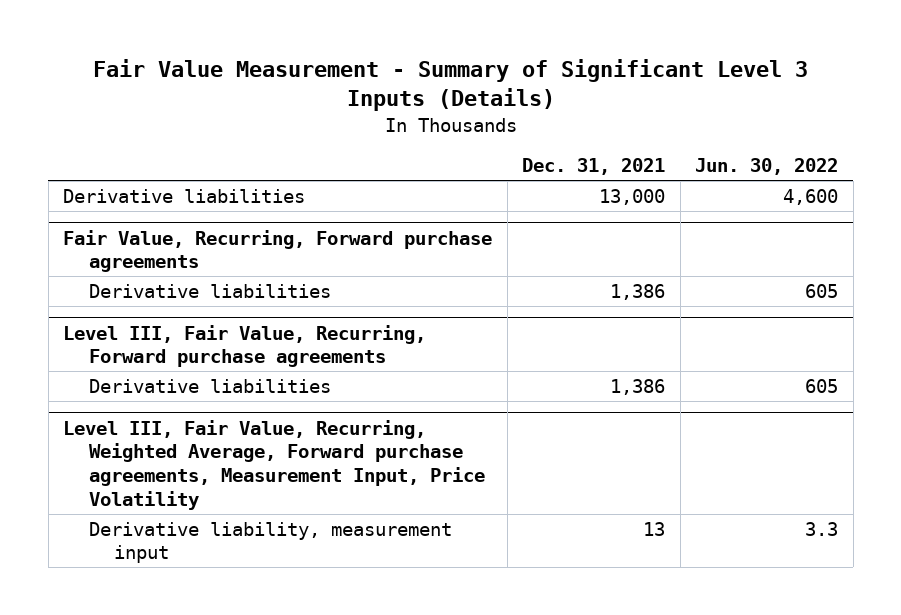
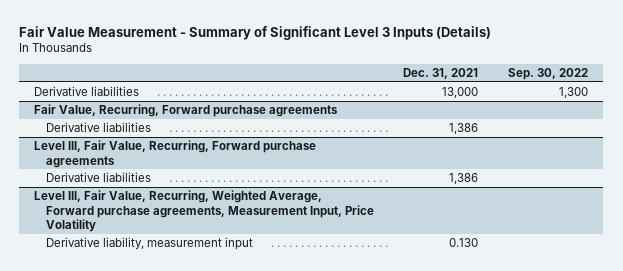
[695,158,839,176] Jun. 30, 2022 -> none
none -> [508,67,589,80] Sep. 30, 2022
[643,521,666,536] 13 -> [449,238,479,248] 0.130

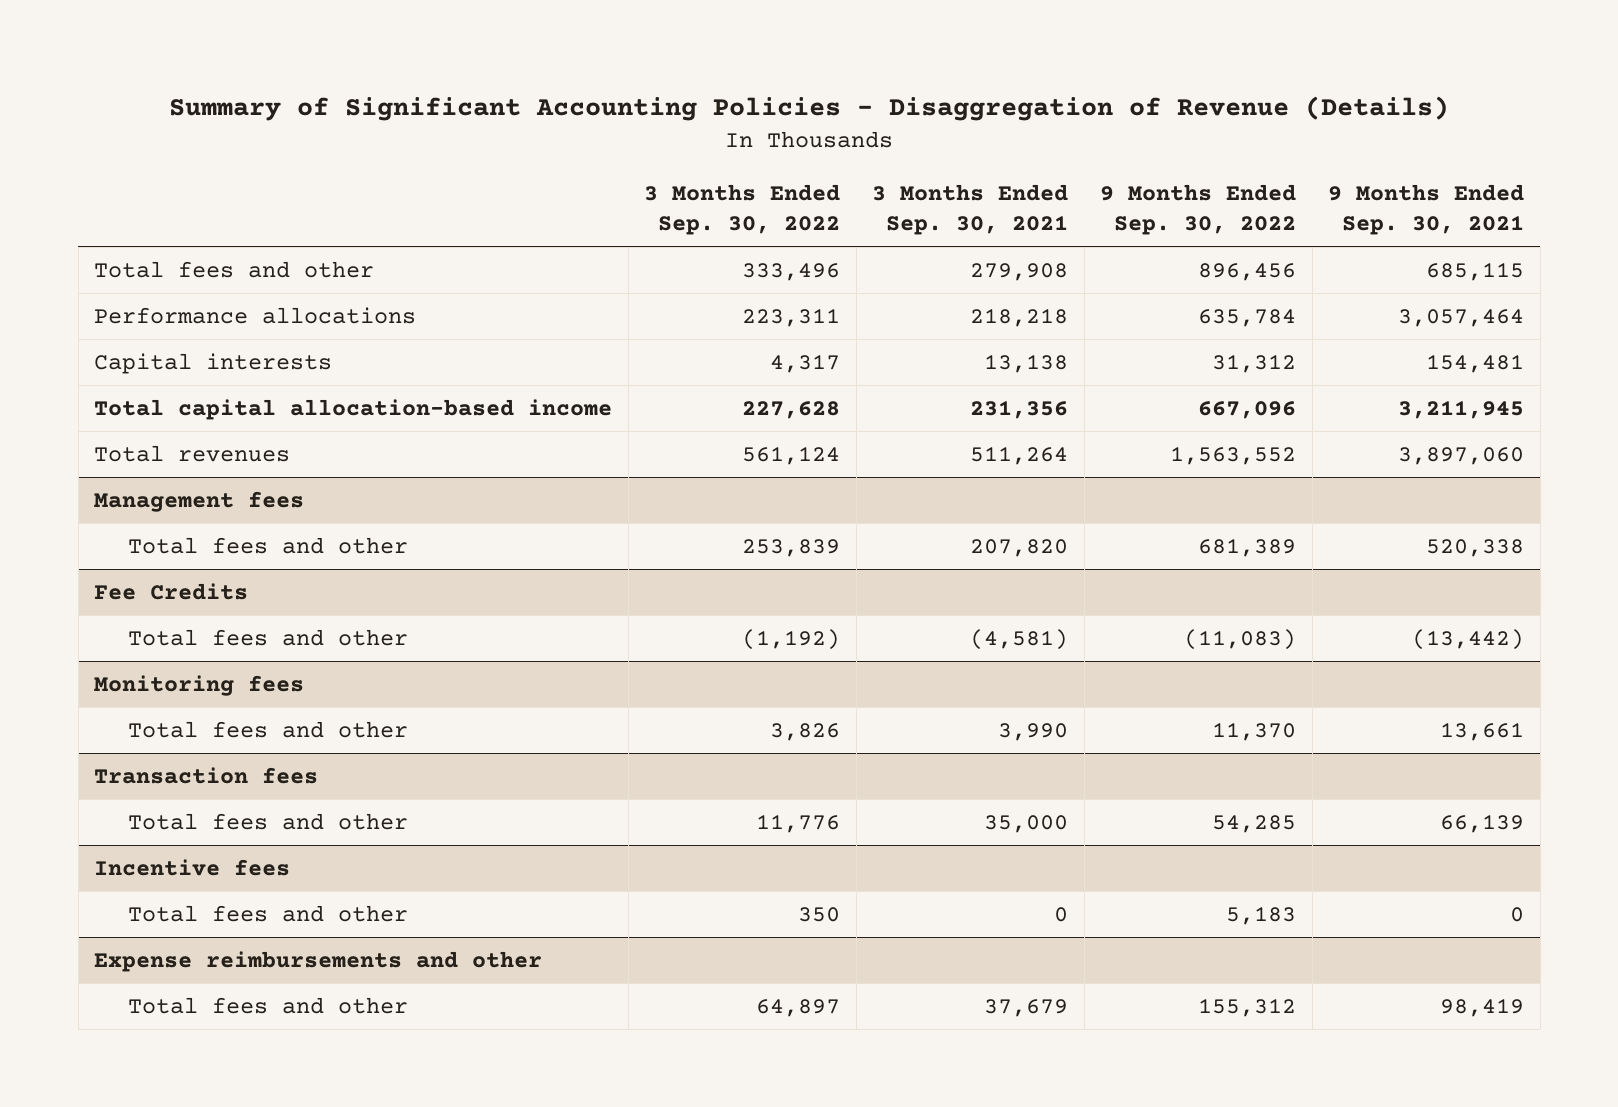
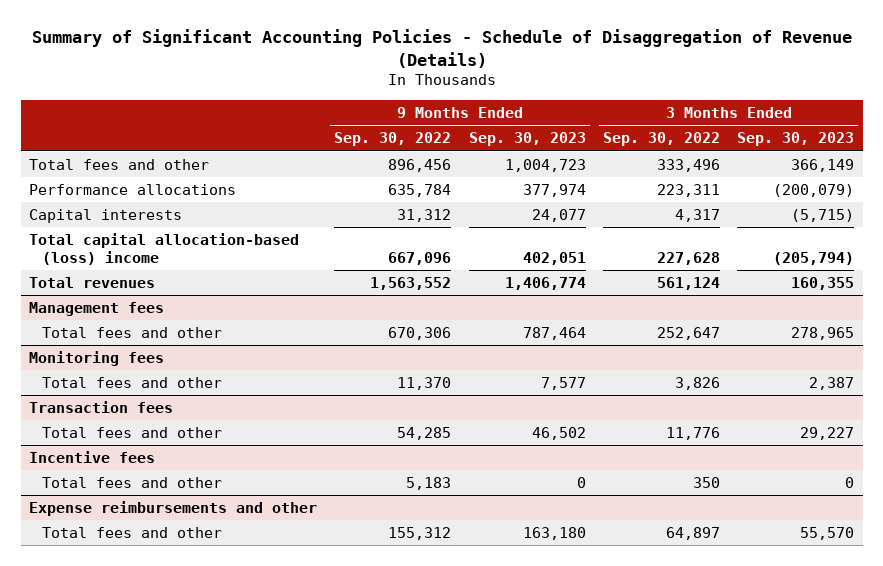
[169,95,1450,121] Summary of Significant Accounting Policies - Disaggregation of Revenue (Details) -> [31,29,852,68] Summary of Significant Accounting Policies - Schedule of Disaggregation of Revenue (Details)
[872,184,1069,236] 3 Months Ended Sep. 30, 2021 -> none
[1328,184,1525,236] 9 Months Ended Sep. 30, 2021 -> none
none -> [468,132,586,147] Sep. 30, 2023
none -> [737,132,855,147] Sep. 30, 2023
[94,398,613,420] Total capital allocation-based income -> [29,233,300,266] Total capital allocation-based (loss) income
[94,582,249,600] Fee Credits -> none
[128,628,409,646] Total fees and other -> none
[742,538,841,557] 253,839 -> [656,327,720,341] 252,647
[1198,537,1297,557] 681,389 -> [388,327,452,341] 670,306

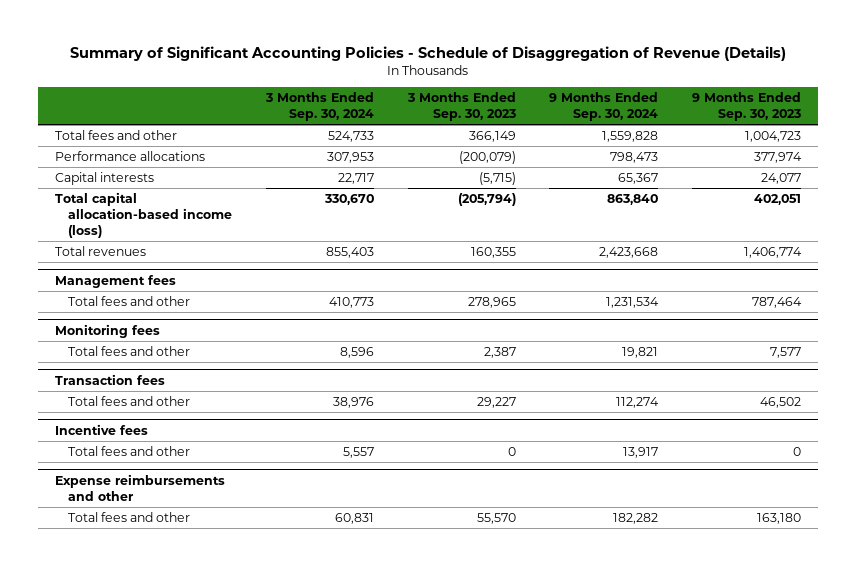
[334,132,452,147] Sep. 30, 2022 -> none
[602,132,720,147] Sep. 30, 2022 -> none
none -> [264,92,374,122] 3 Months Ended Sep. 30, 2024
none -> [549,92,659,122] 9 Months Ended Sep. 30, 2024
[29,233,300,266] Total capital allocation-based (loss) income -> [54,191,233,238] Total capital allocation-based income (loss)

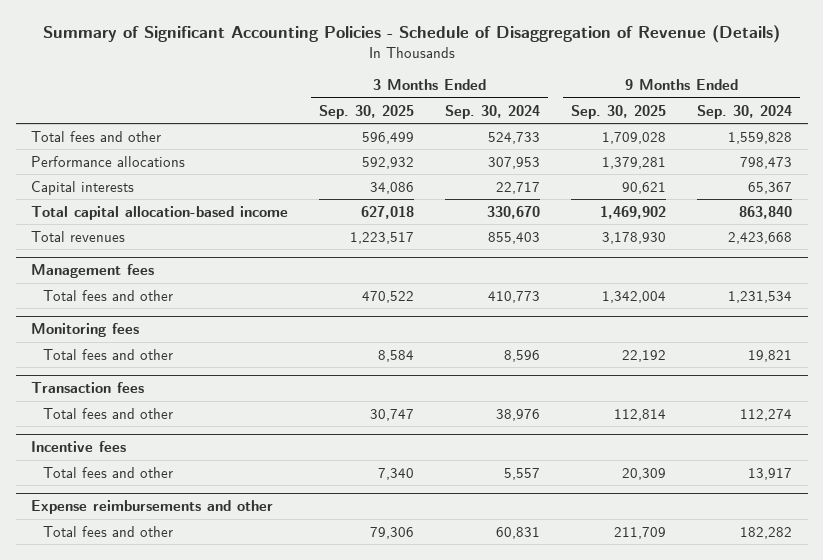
[406,92,516,122] 3 Months Ended Sep. 30, 2023 -> none
[691,92,801,122] 9 Months Ended Sep. 30, 2023 -> none
none -> [319,104,415,119] Sep. 30, 2025
none -> [571,104,667,119] Sep. 30, 2025
[54,191,233,238] Total capital allocation-based income (loss) -> [31,205,289,220] Total capital allocation-based income

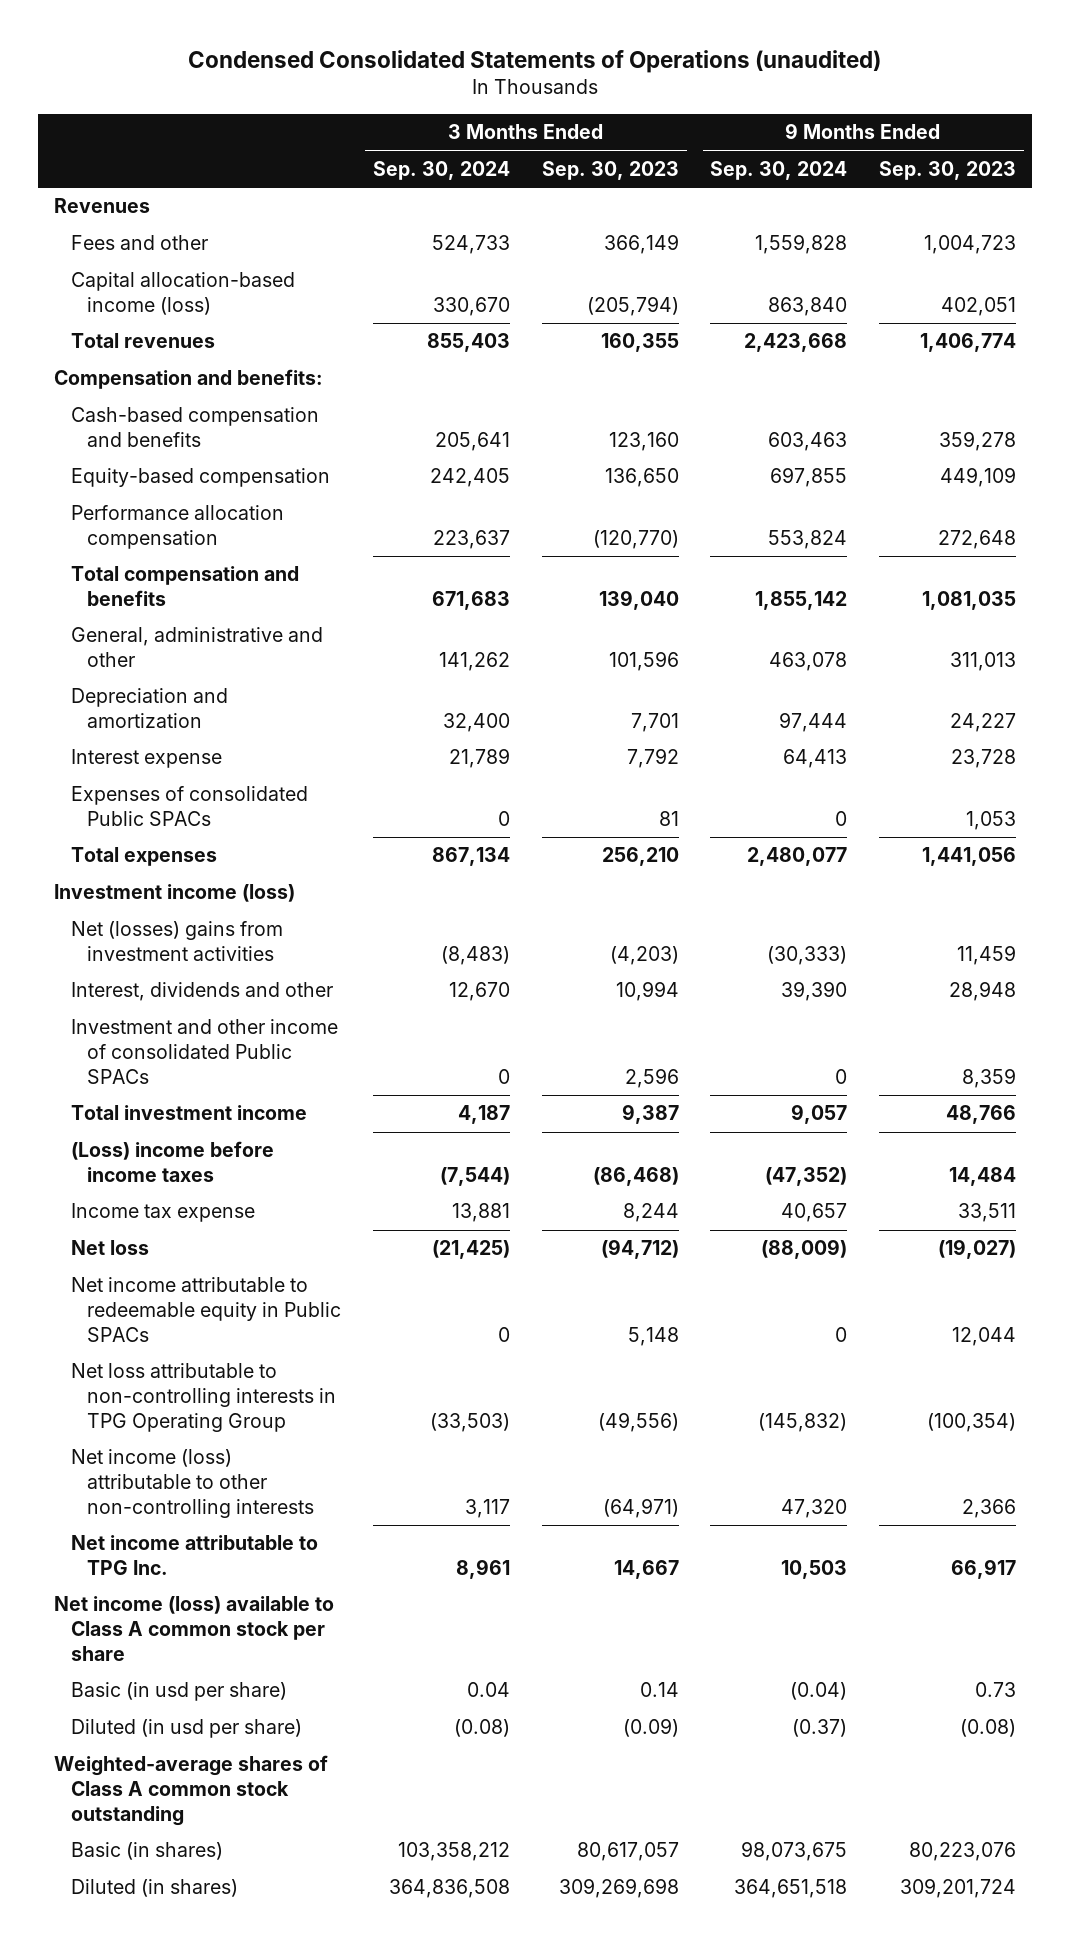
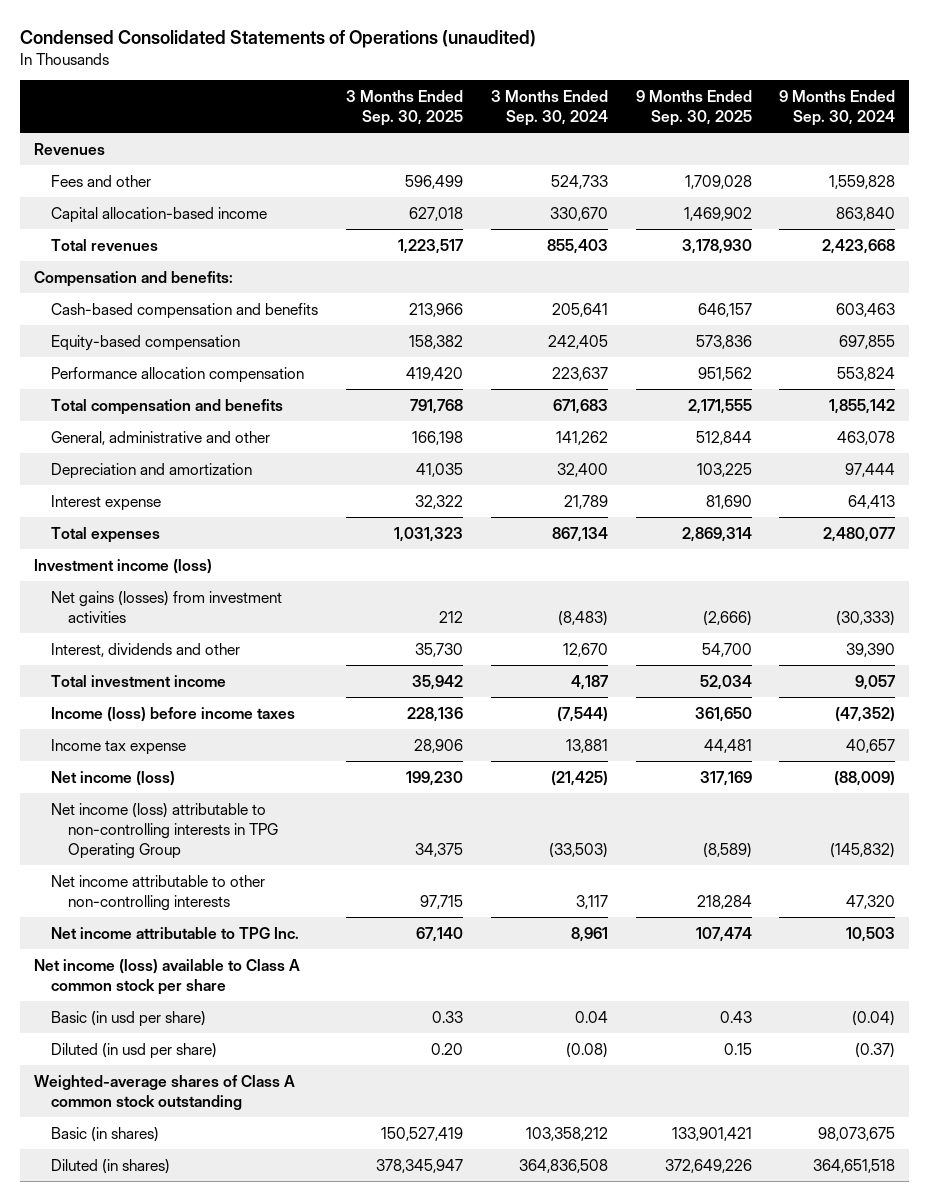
[541,161,679,181] Sep. 30, 2023 -> none
[879,161,1017,181] Sep. 30, 2023 -> none
none -> [345,89,463,126] 3 Months Ended Sep. 30, 2025
none -> [635,89,752,126] 9 Months Ended Sep. 30, 2025
[70,272,295,316] Capital allocation-based income (loss) -> [51,206,268,223] Capital allocation-based income
[70,786,308,827] Expenses of consolidated Public SPACs -> none
[70,921,283,962] Net (losses) gains from investment activities -> [51,590,283,623] Net gains (losses) from investment activities
[70,1019,338,1084] Investment and other income of consolidated Public SPACs -> none
[70,1141,274,1183] (Loss) income before income taxes -> [51,706,296,722] Income (loss) before income taxes
[70,1277,342,1342] Net income attributable to redeemable equity in Public SPACs -> none
[70,1240,149,1256] Net loss -> [51,770,176,786] Net income (loss)
[70,1363,337,1432] Net loss attributable to non-controlling interests in TPG Operating Group -> [51,802,279,859] Net income (loss) attributable to non-controlling interests in TPG Operating Group
[70,1449,315,1518] Net income (loss) attributable to other non-controlling interests -> [51,874,266,911] Net income attributable to other non-controlling interests

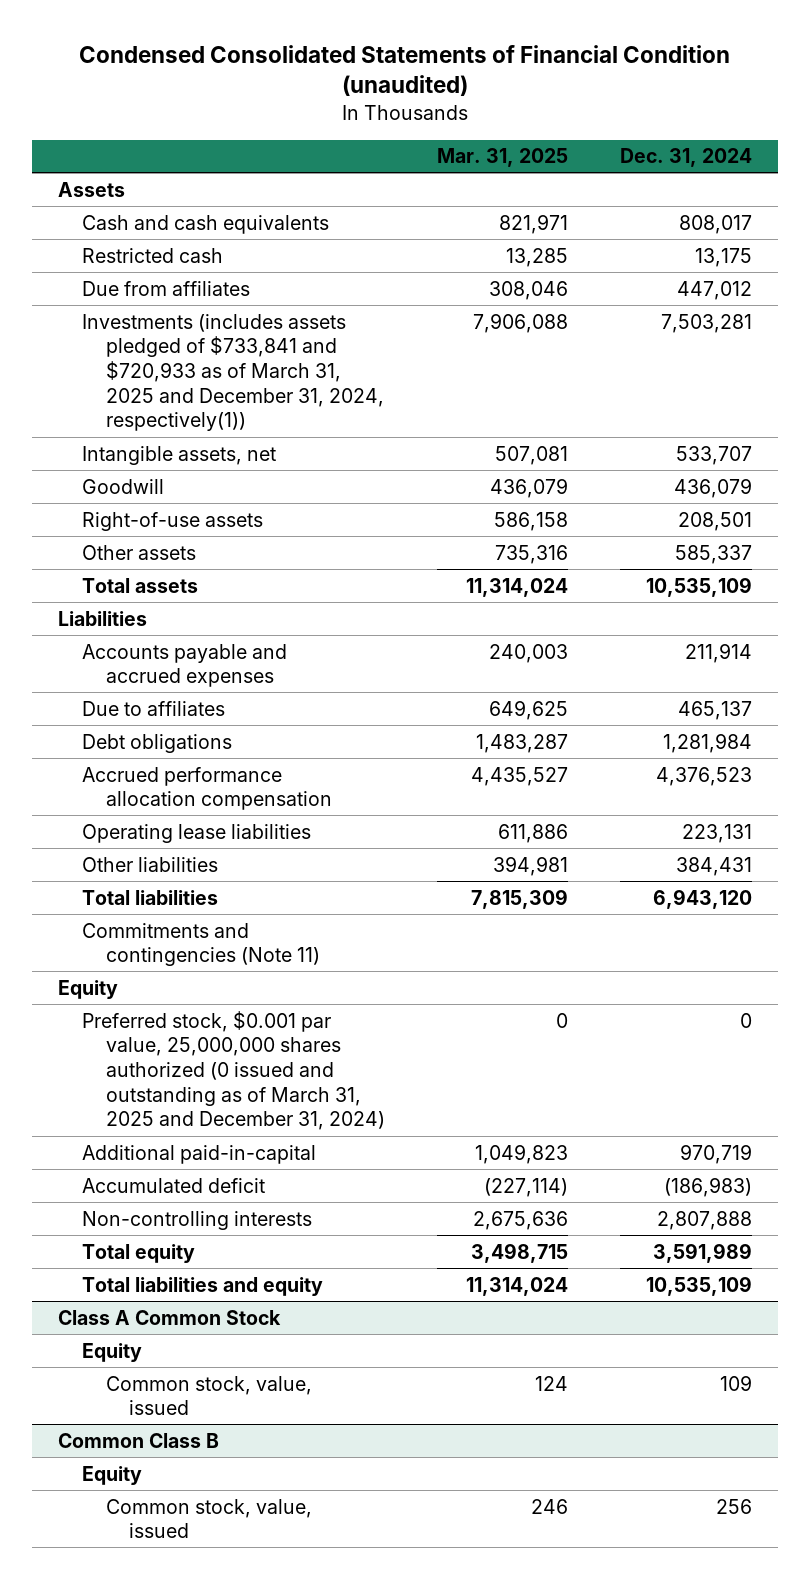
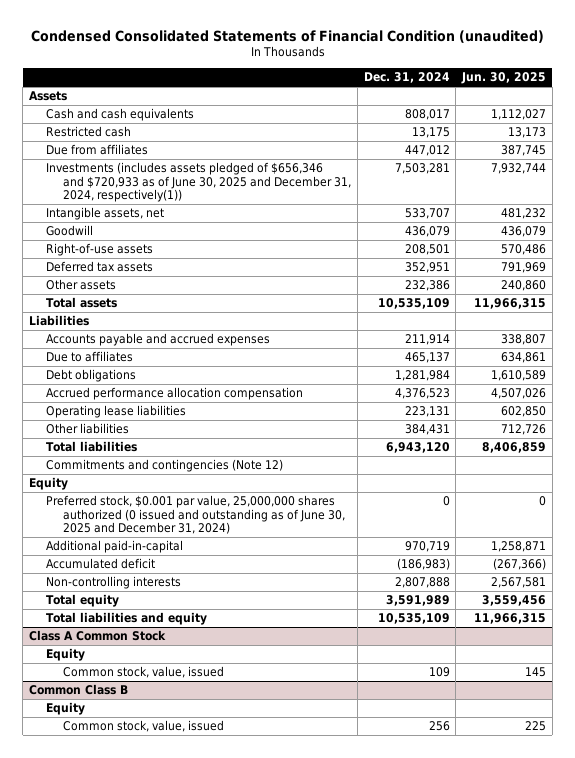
[436,148,568,168] Mar. 31, 2025 -> none
none -> [461,72,547,85] Jun. 30, 2025
[82,313,384,432] Investments (includes assets pledged of $733,841 and $720,933 as of March 31, 2025 and December 31, 2024, respectively(1)) -> [46,162,352,203] Investments (includes assets pledged of $656,346 and $720,933 as of June 30, 2025 and December 31, 2024, respectively(1))
none -> [46,261,154,273] Deferred tax assets
[674,544,752,564] 585,337 -> [404,280,450,292] 232,386
[82,922,320,967] Commitments and contingencies (Note 11) -> [46,459,284,473] Commitments and contingencies (Note 12)
[82,1010,385,1131] Preferred stock, $0.001 par value, 25,000,000 shares authorized (0 issued and outstanding as of March 31, 2025 and December 31, 2024) -> [46,495,346,535] Preferred stock, $0.001 par value, 25,000,000 shares authorized (0 issued and outstanding as of June 30, 2025 and December 31, 2024)

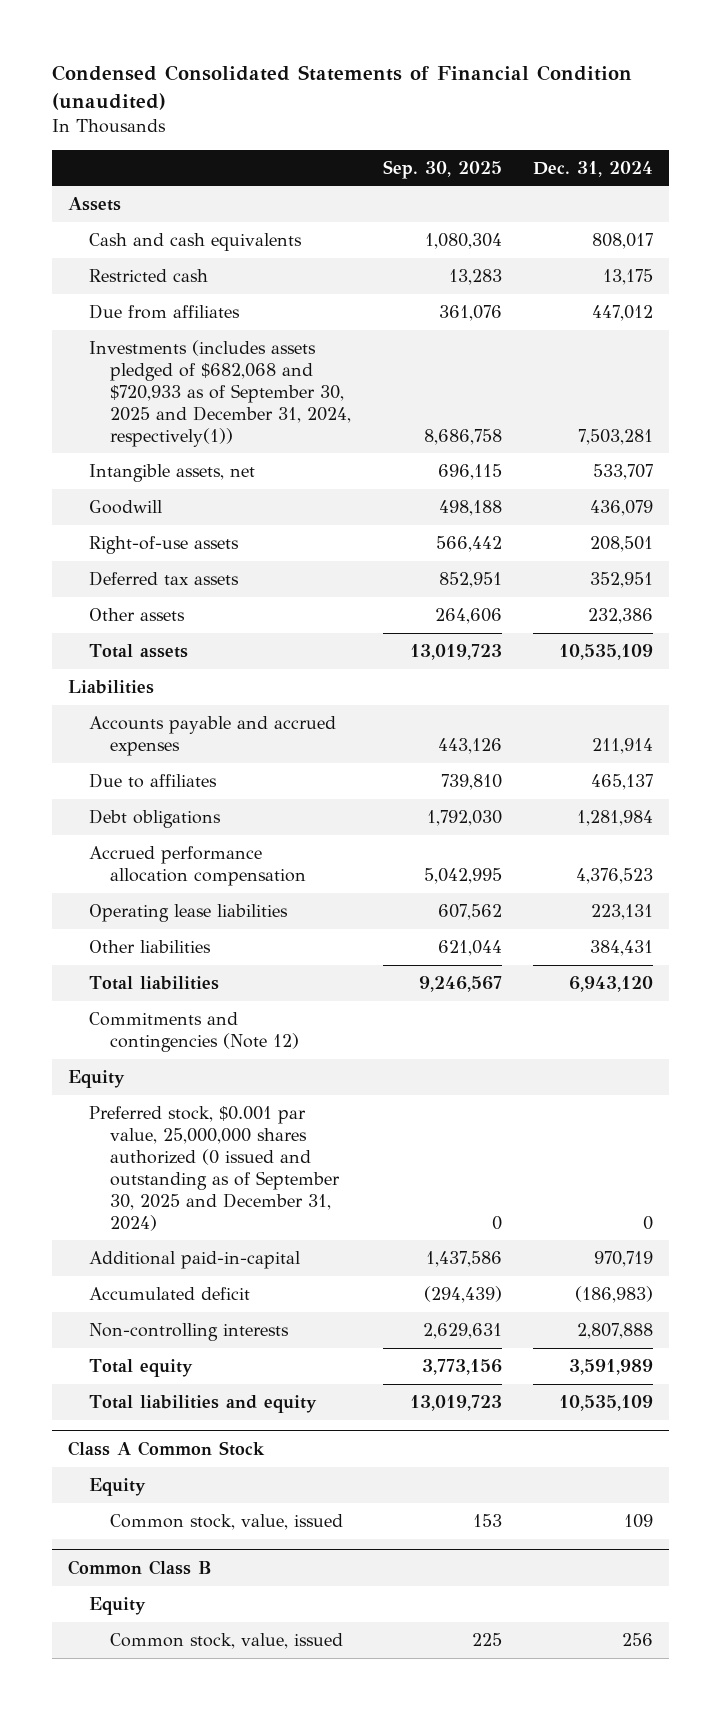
[461,72,547,85] Jun. 30, 2025 -> none
none -> [382,159,502,179] Sep. 30, 2025
[46,162,352,203] Investments (includes assets pledged of $656,346 and $720,933 as of June 30, 2025 and December 31, 2024, respectively(1)) -> [89,340,352,447] Investments (includes assets pledged of $682,068 and $720,933 as of September 30, 2025 and December 31, 2024, respectively(1))
[46,495,346,535] Preferred stock, $0.001 par value, 25,000,000 shares authorized (0 issued and outstanding as of June 30, 2025 and December 31, 2024) -> [89,1106,341,1231] Preferred stock, $0.001 par value, 25,000,000 shares authorized (0 issued and outstanding as of September 30, 2025 and December 31, 2024)

